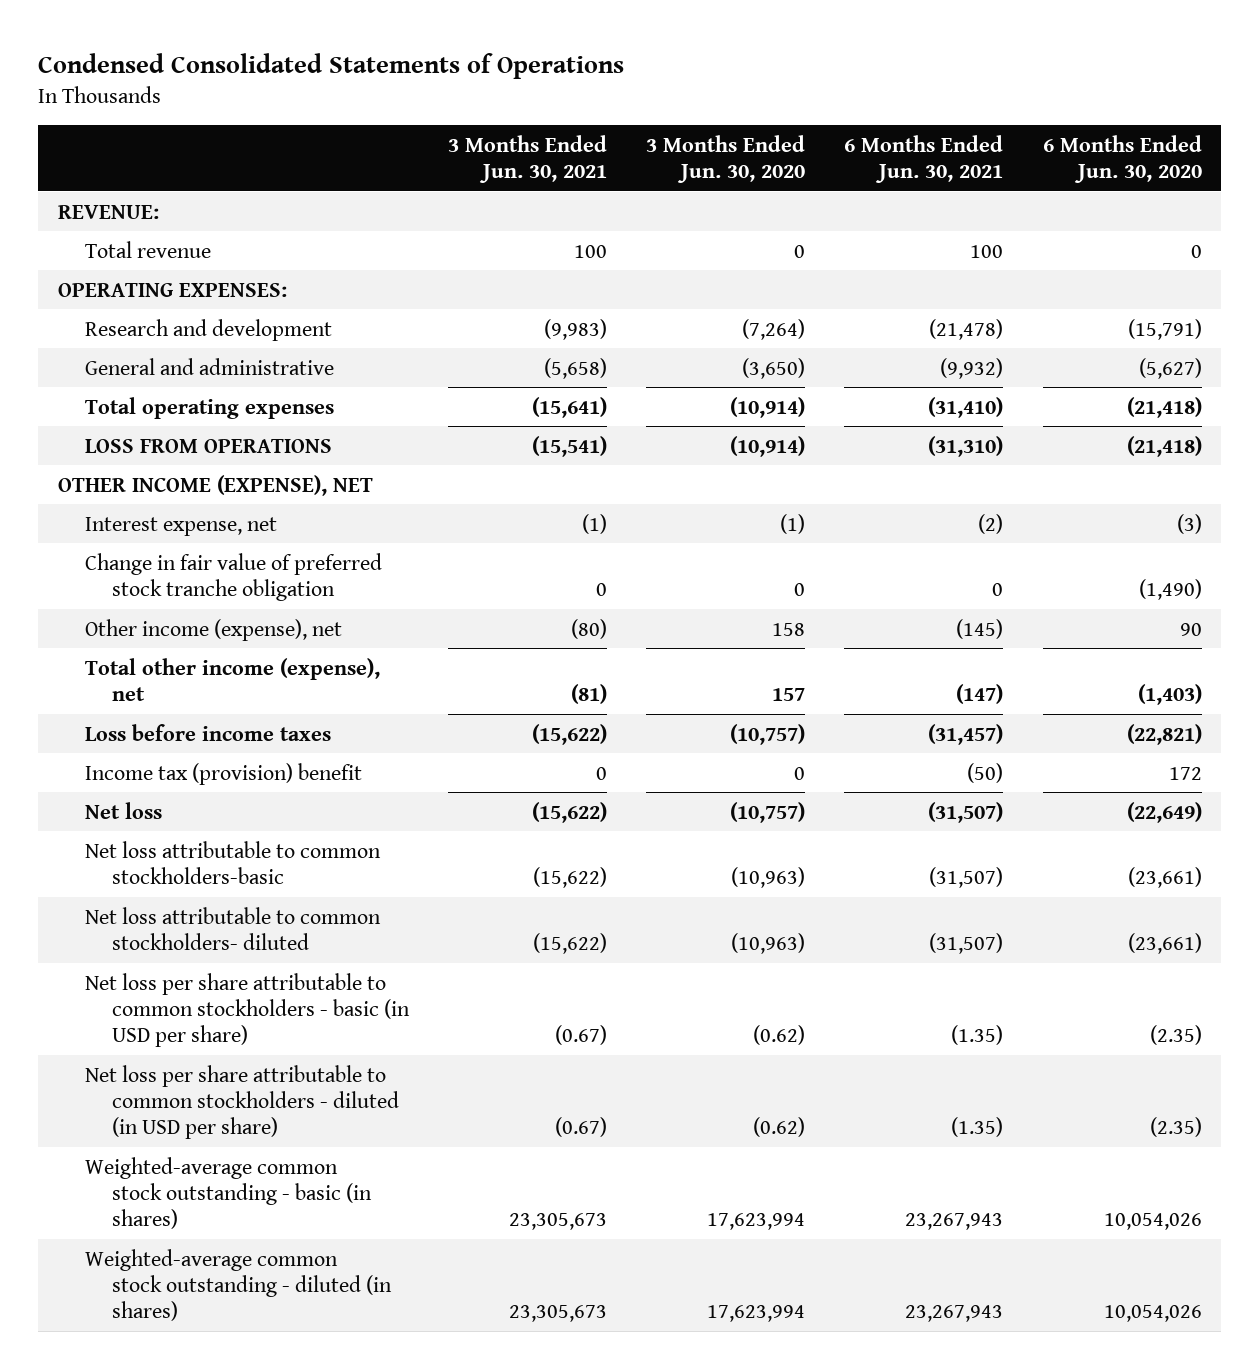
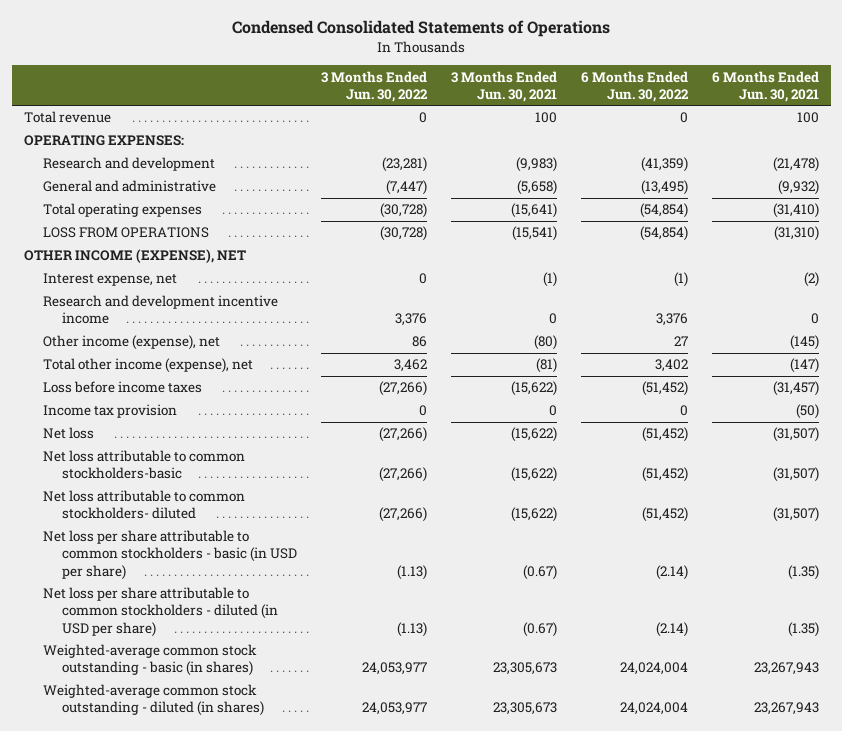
[646,134,806,183] 3 Months Ended Jun. 30, 2020 -> none
[1042,134,1202,183] 6 Months Ended Jun. 30, 2020 -> none
none -> [320,70,428,102] 3 Months Ended Jun. 30, 2022
none -> [580,70,689,102] 6 Months Ended Jun. 30, 2022
[58,204,160,219] REVENUE: -> none
[84,552,382,601] Change in fair value of preferred stock tranche obligation -> none
none -> [42,295,278,325] Research and development incentive income
[84,762,362,785] Income tax (provision) benefit -> [42,404,177,419] Income tax provision

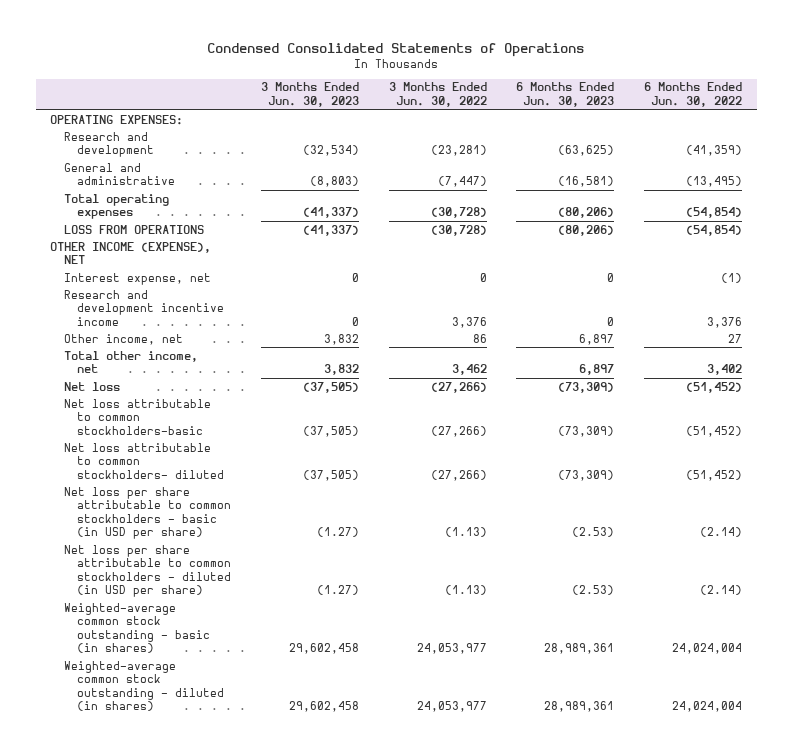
[450,70,557,102] 3 Months Ended Jun. 30, 2021 -> none
[711,70,819,102] 6 Months Ended Jun. 30, 2021 -> none
none -> [261,82,360,107] 3 Months Ended Jun. 30, 2023
none -> [516,82,615,107] 6 Months Ended Jun. 30, 2023
[23,111,111,124] Total revenue -> none
[42,381,202,394] Loss before income taxes -> none
[42,404,177,419] Income tax provision -> none
[42,335,220,351] Other income (expense), net -> [63,333,183,345] Other income, net
[42,358,253,374] Total other income (expense), net -> [63,350,198,374] Total other income, net

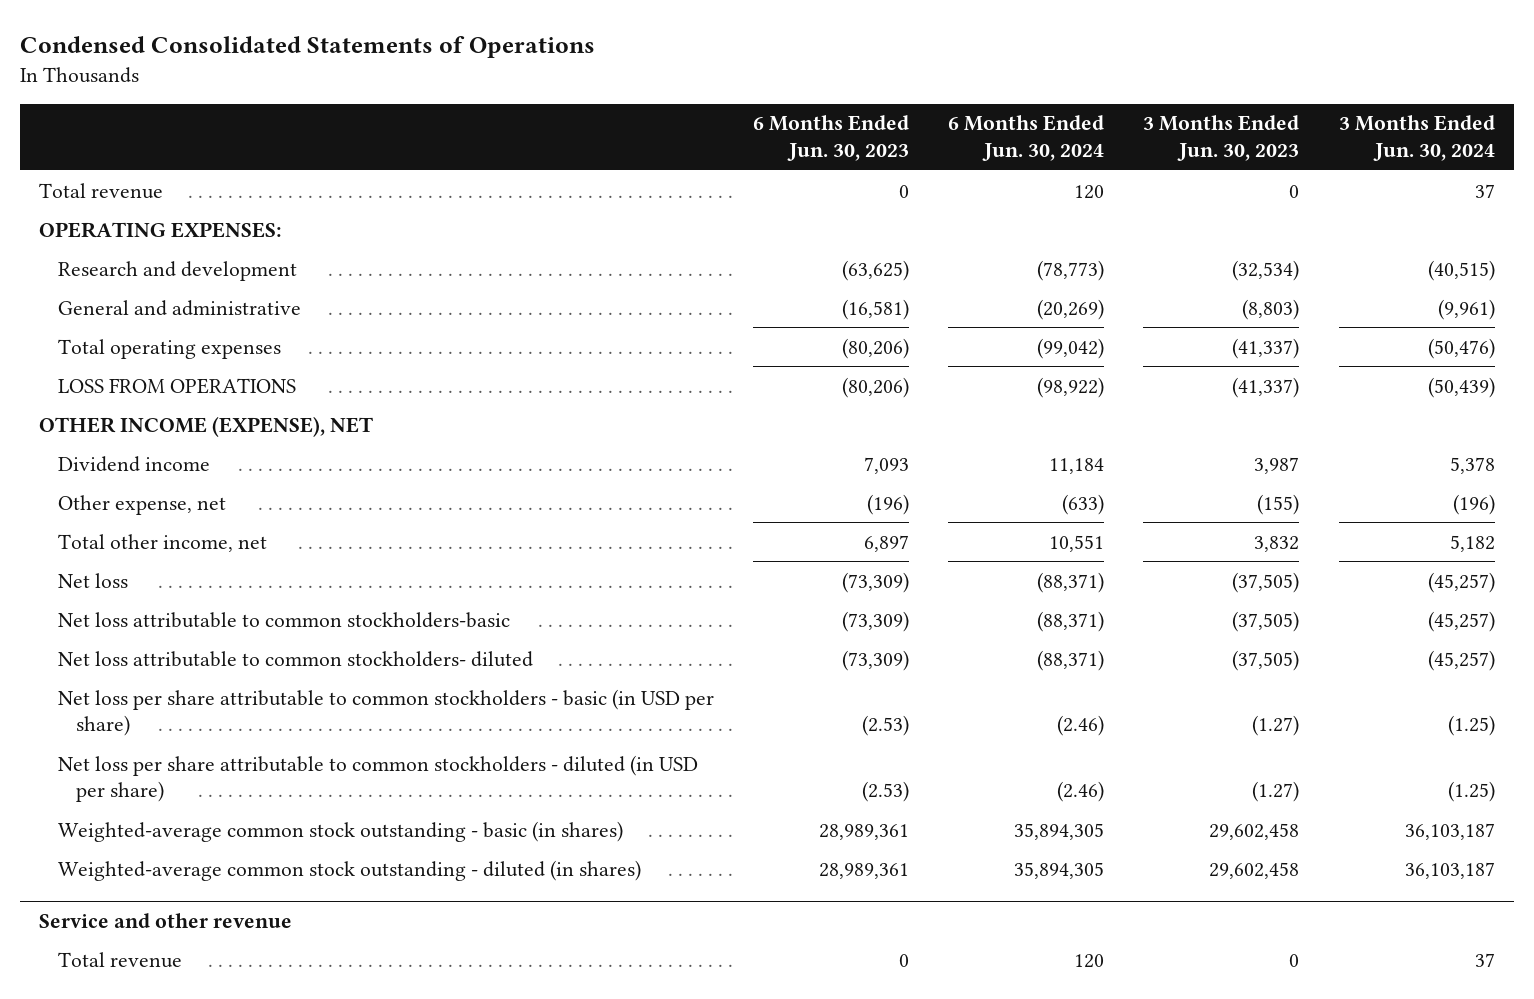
[388,82,487,107] 3 Months Ended Jun. 30, 2022 -> none
[643,82,742,107] 6 Months Ended Jun. 30, 2022 -> none
none -> [948,115,1105,162] 6 Months Ended Jun. 30, 2024
none -> [1338,115,1495,162] 3 Months Ended Jun. 30, 2024
none -> [39,182,164,199] Total revenue
[63,272,211,285] Interest expense, net -> none
[63,289,225,326] Research and development incentive income -> none
none -> [57,455,210,472] Dividend income
[63,333,183,345] Other income, net -> [57,494,226,515] Other expense, net
[324,333,360,345] 3,832 -> [1257,493,1300,515] (155)
[579,333,615,345] 6,897 -> [866,493,909,515] (196)
none -> [39,912,293,928] Service and other revenue
none -> [57,951,182,968] Total revenue

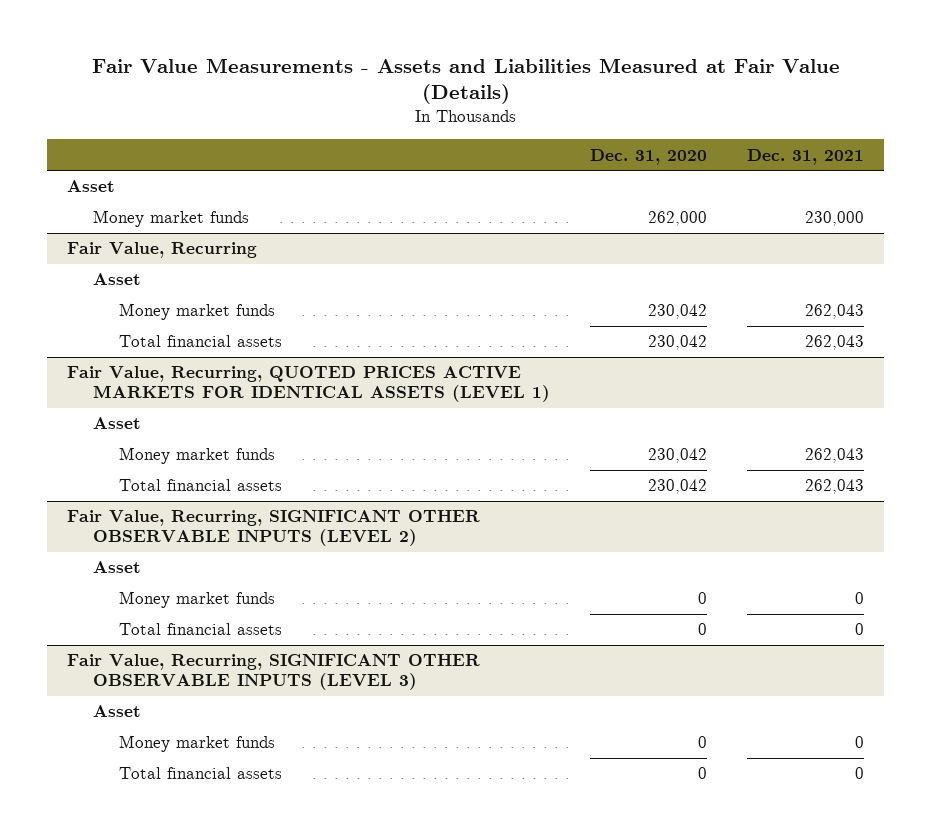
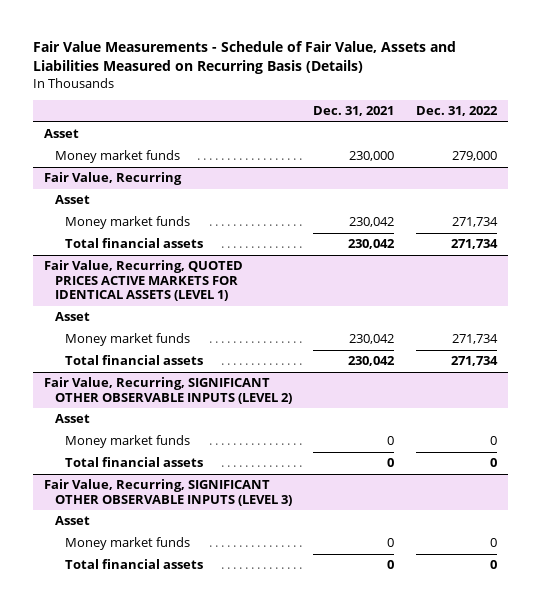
[91,58,840,105] Fair Value Measurements - Assets and Liabilities Measured at Fair Value (Details) -> [32,41,456,75] Fair Value Measurements - Schedule of Fair Value, Assets and Liabilities Measured on Recurring Basis (Details)
[590,148,708,165] Dec. 31, 2020 -> none
none -> [416,106,499,117] Dec. 31, 2022
[805,304,865,320] 262,043 -> [349,217,395,228] 230,042
[805,335,865,351] 262,043 -> [348,239,396,250] 230,042
[805,448,865,464] 262,043 -> [349,334,395,345] 230,042
[805,479,865,495] 262,043 -> [348,356,396,367] 230,042

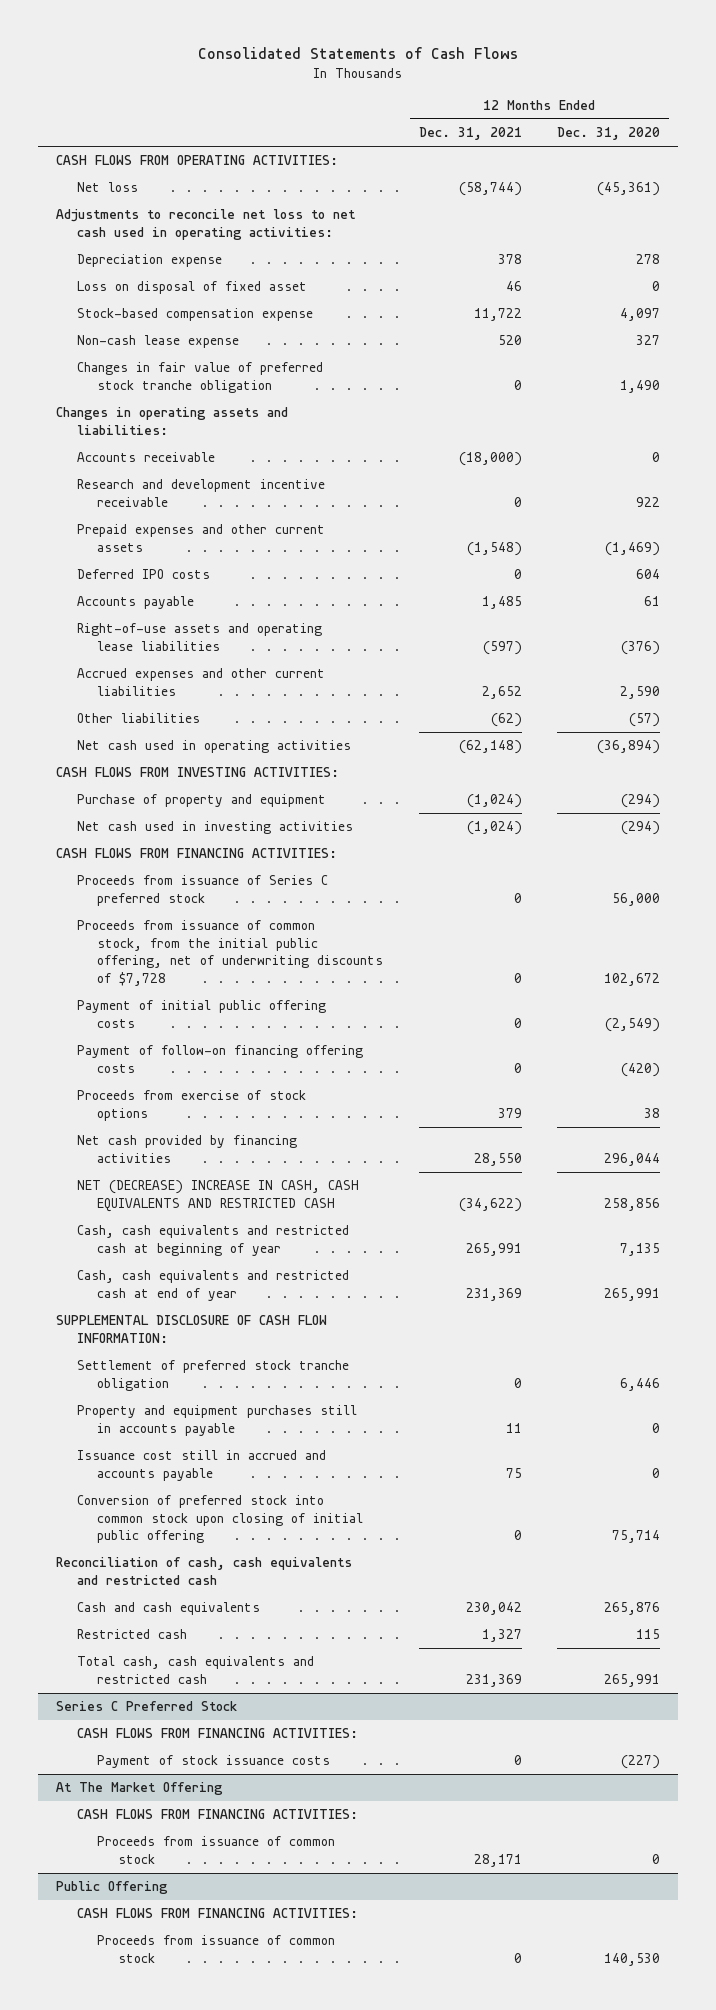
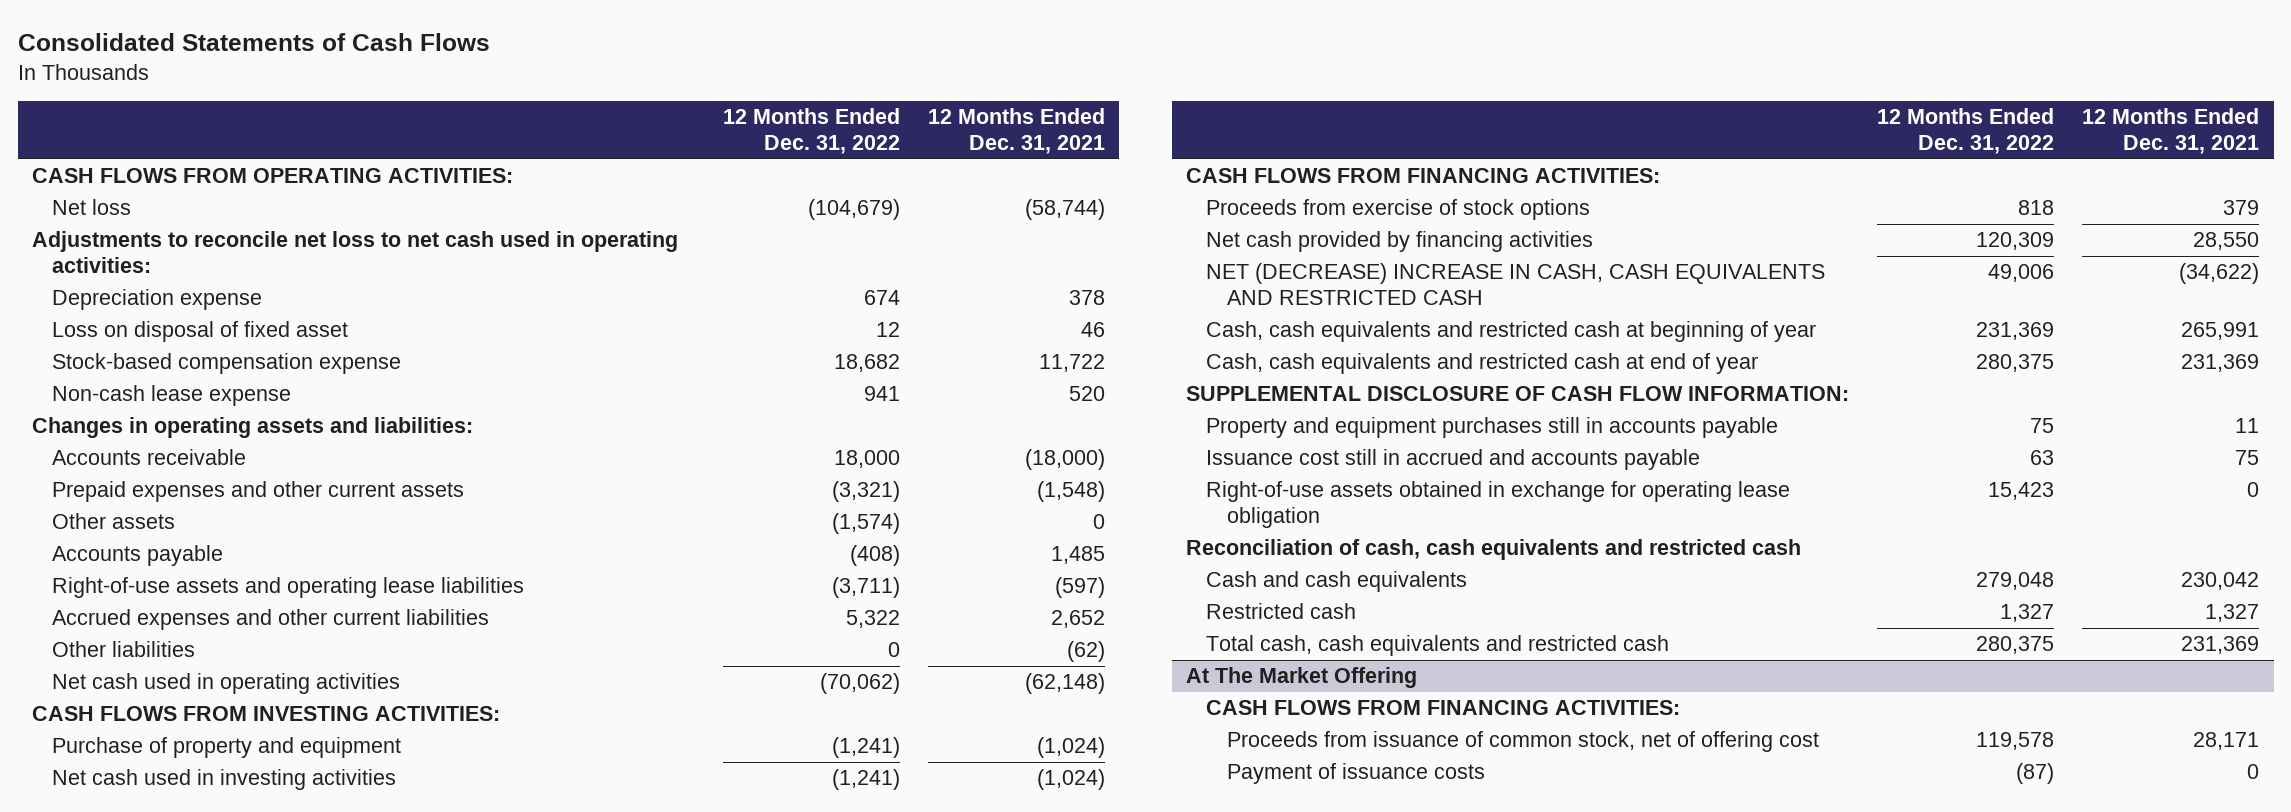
[557,127,661,141] Dec. 31, 2020 -> none
none -> [722,108,900,155] 12 Months Ended Dec. 31, 2022
[76,362,323,393] Changes in fair value of preferred stock tranche obligation -> none
[76,479,325,507] Research and development incentive receivable -> none
[76,569,210,580] Deferred IPO costs -> none
none -> [51,513,175,530] Other assets
[76,875,328,906] Proceeds from issuance of Series C preferred stock -> none
[76,920,384,986] Proceeds from issuance of common stock, from the initial public offering, net of underwriting discounts of $7,728 -> none
[76,1000,326,1028] Payment of initial public offering costs -> none
[76,1045,363,1073] Payment of follow-on financing offering costs -> none
[76,1360,349,1391] Settlement of preferred stock tranche obligation -> none
[76,1495,364,1544] Conversion of preferred stock into common stock upon closing of initial public offering -> none
none -> [1206,481,1791,529] Right-of-use assets obtained in exchange for operating lease obligation
[56,1701,238,1712] Series C Preferred Stock -> none
[76,1728,358,1739] CASH FLOWS FROM FINANCING ACTIVITIES: -> none
[97,1755,331,1769] Payment of stock issuance costs -> none
[56,1881,169,1895] Public Offering -> none
[76,1908,358,1919] CASH FLOWS FROM FINANCING ACTIVITIES: -> none
[97,1935,336,1963] Proceeds from issuance of common stock -> none
[97,1836,336,1864] Proceeds from issuance of common stock -> [1226,731,1819,753] Proceeds from issuance of common stock, net of offering cost
none -> [1226,763,1485,785] Payment of issuance costs

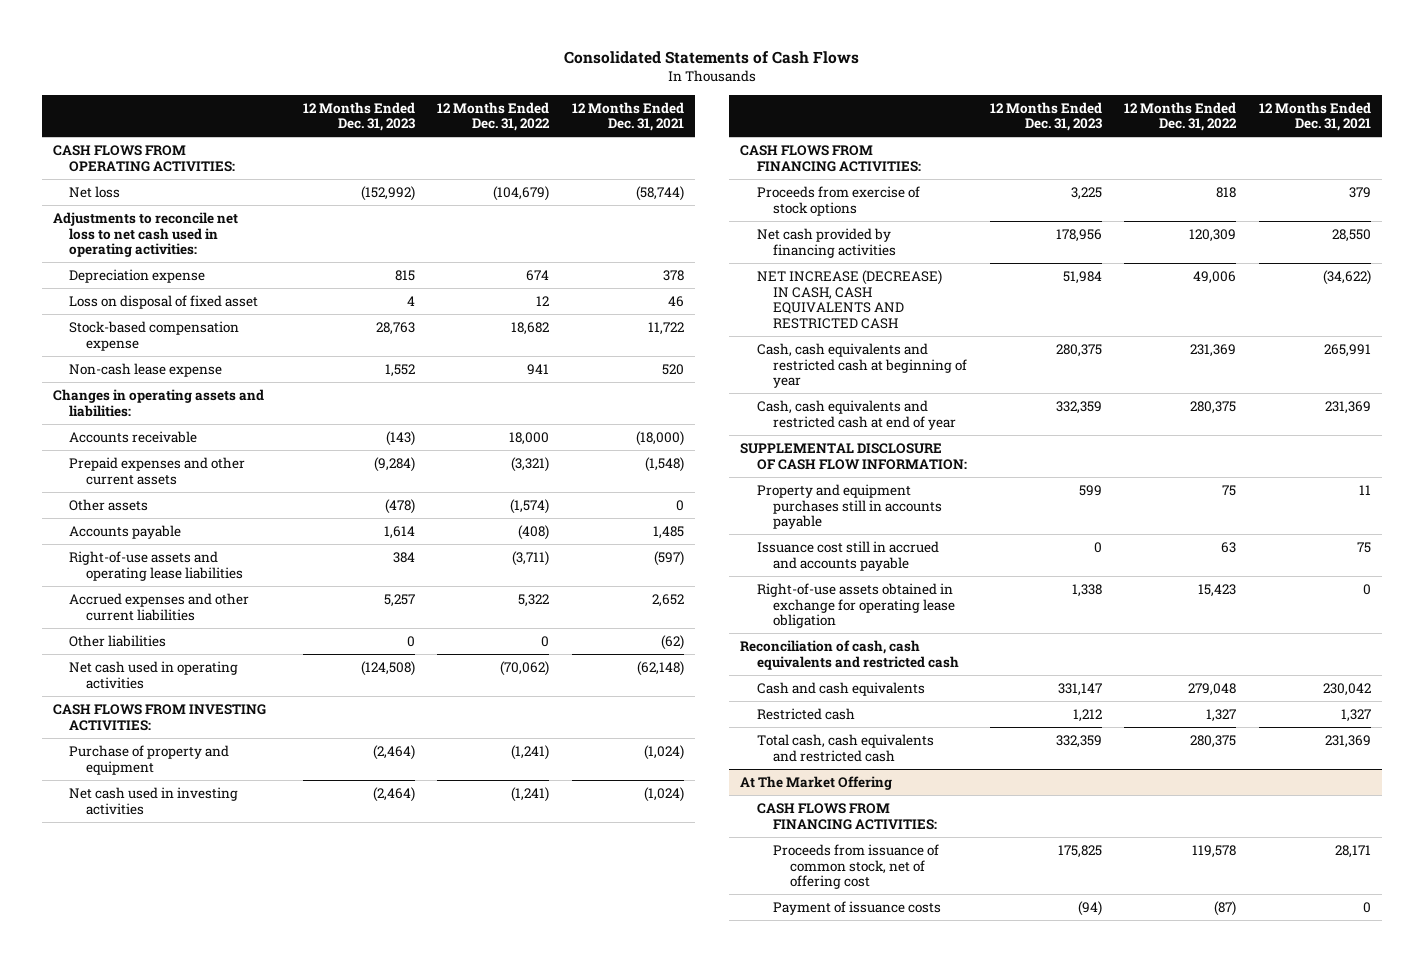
none -> [302,101,415,132] 12 Months Ended Dec. 31, 2023
[1206,263,1826,306] NET (DECREASE) INCREASE IN CASH, CASH EQUIVALENTS AND RESTRICTED CASH -> [756,269,942,330] NET INCREASE (DECREASE) IN CASH, CASH EQUIVALENTS AND RESTRICTED CASH

